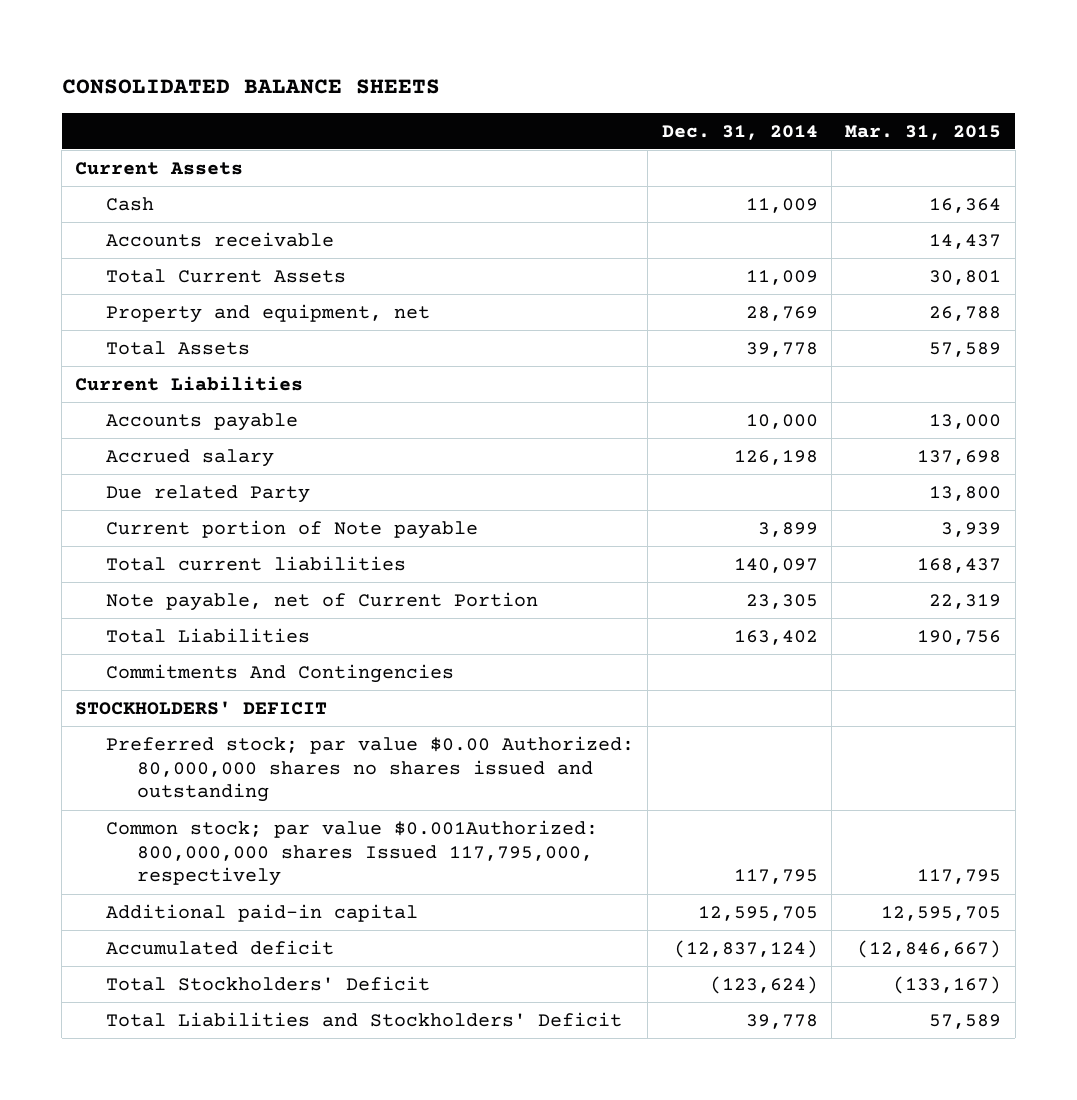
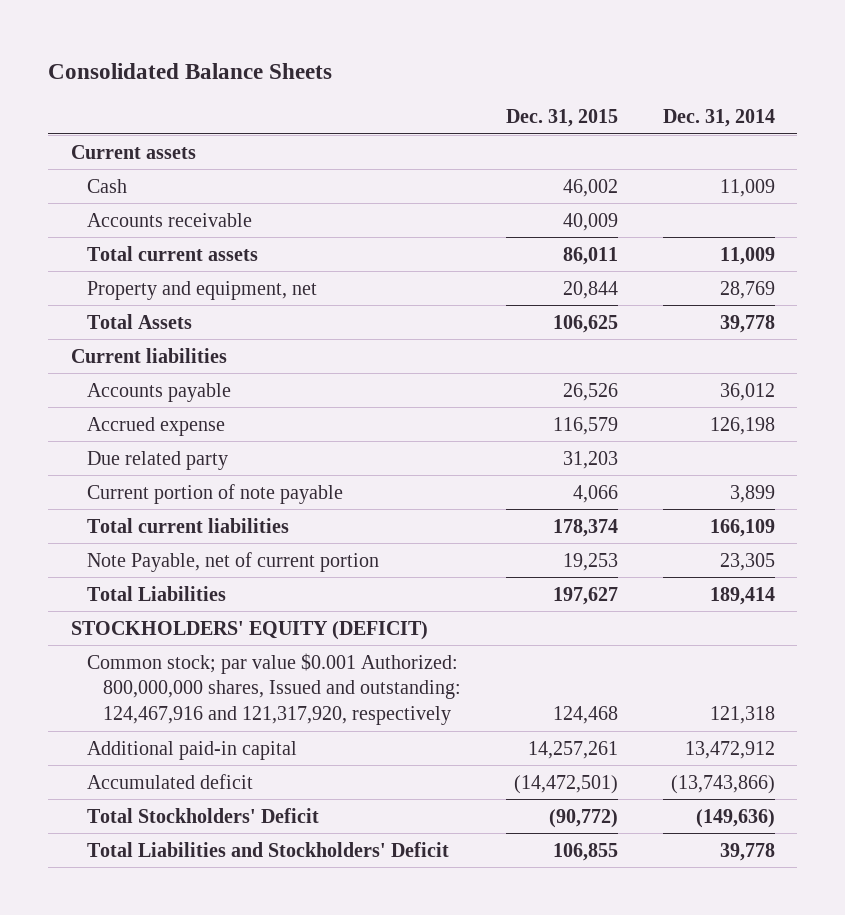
[61,78,440,94] CONSOLIDATED BALANCE SHEETS -> [48,63,333,80] Consolidated Balance Sheets
[845,124,1002,140] Mar. 31, 2015 -> none
none -> [505,109,618,128] Dec. 31, 2015
[75,161,244,175] Current Assets -> [70,144,196,159] Current assets
[106,268,347,283] Total Current Assets -> [86,245,258,261] Total current assets
[106,663,455,683] Commitments And Contingencies -> none
[106,735,635,803] Preferred stock; par value $0.00 Authorized: 80,000,000 shares no shares issued and outstanding -> none
[75,375,304,391] Current Liabilities -> [70,347,227,363] Current liabilities
[745,413,818,429] 10,000 -> [719,382,775,401] 36,012
[106,448,275,467] Accrued salary -> [86,416,225,436] Accrued expense
[106,484,311,503] Due related Party -> [86,450,228,470] Due related party
[106,519,479,539] Current portion of Note payable -> [86,483,343,504] Current portion of note payable
[733,557,818,573] 140,097 -> [709,518,775,537] 166,109
[106,591,539,611] Note payable, net of Current Portion -> [86,551,379,572] Note Payable, net of current portion
[733,629,818,645] 163,402 -> [709,586,775,605] 189,414
[75,700,328,715] STOCKHOLDERS' DEFICIT -> [70,620,428,640] STOCKHOLDERS' EQUITY (DEFICIT)
[106,819,599,887] Common stock; par value $0.001Authorized: 800,000,000 shares Issued 117,795,000, respectively -> [86,652,462,726] Common stock; par value $0.001 Authorized: 800,000,000 shares, Issued and outstanding: 124,467,916 and 121,317,920, respectively
[733,869,818,885] 117,795 -> [709,706,775,725] 121,318
[697,905,818,921] 12,595,705 -> [684,740,775,759] 13,472,912
[673,939,818,958] (12,837,124) -> [670,774,775,794] (13,743,866)
[709,975,818,994] (123,624) -> [695,808,775,828] (149,636)

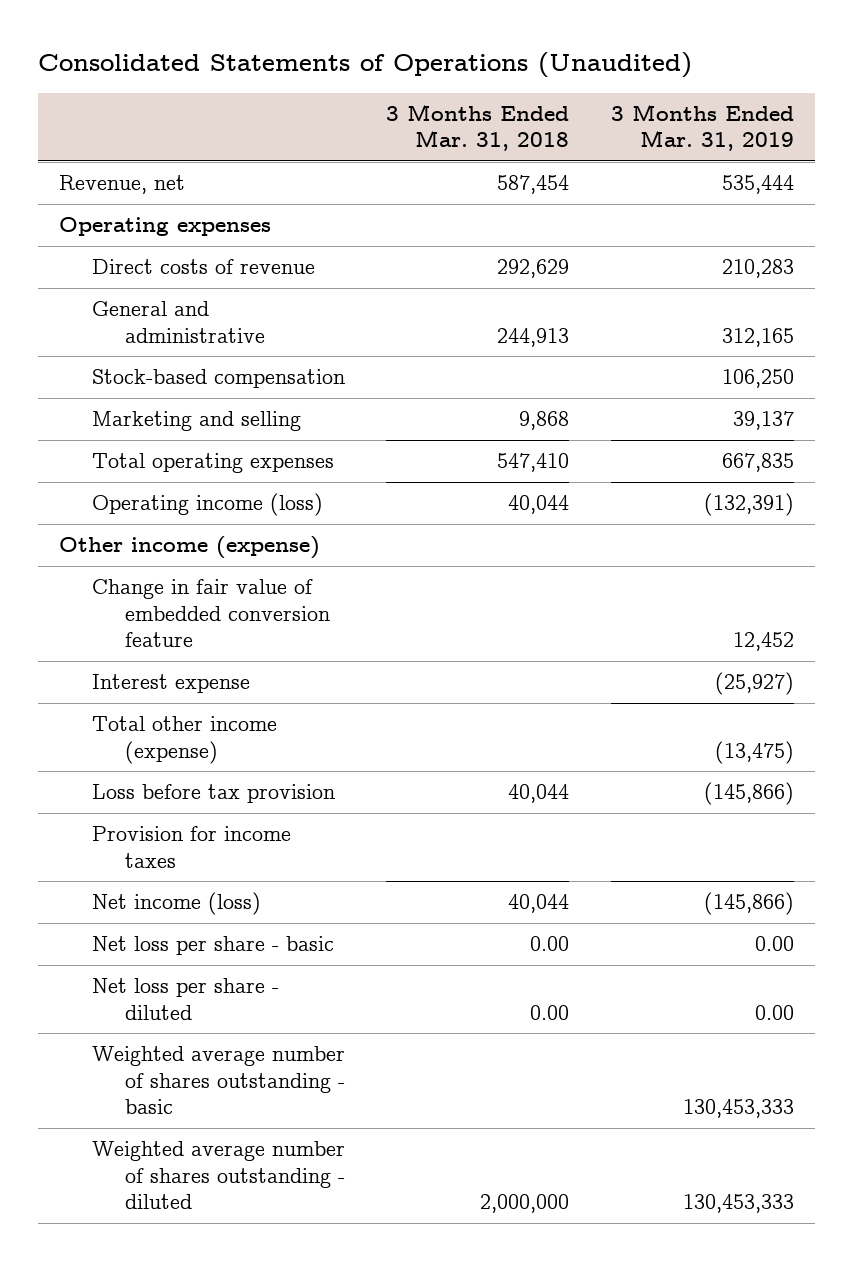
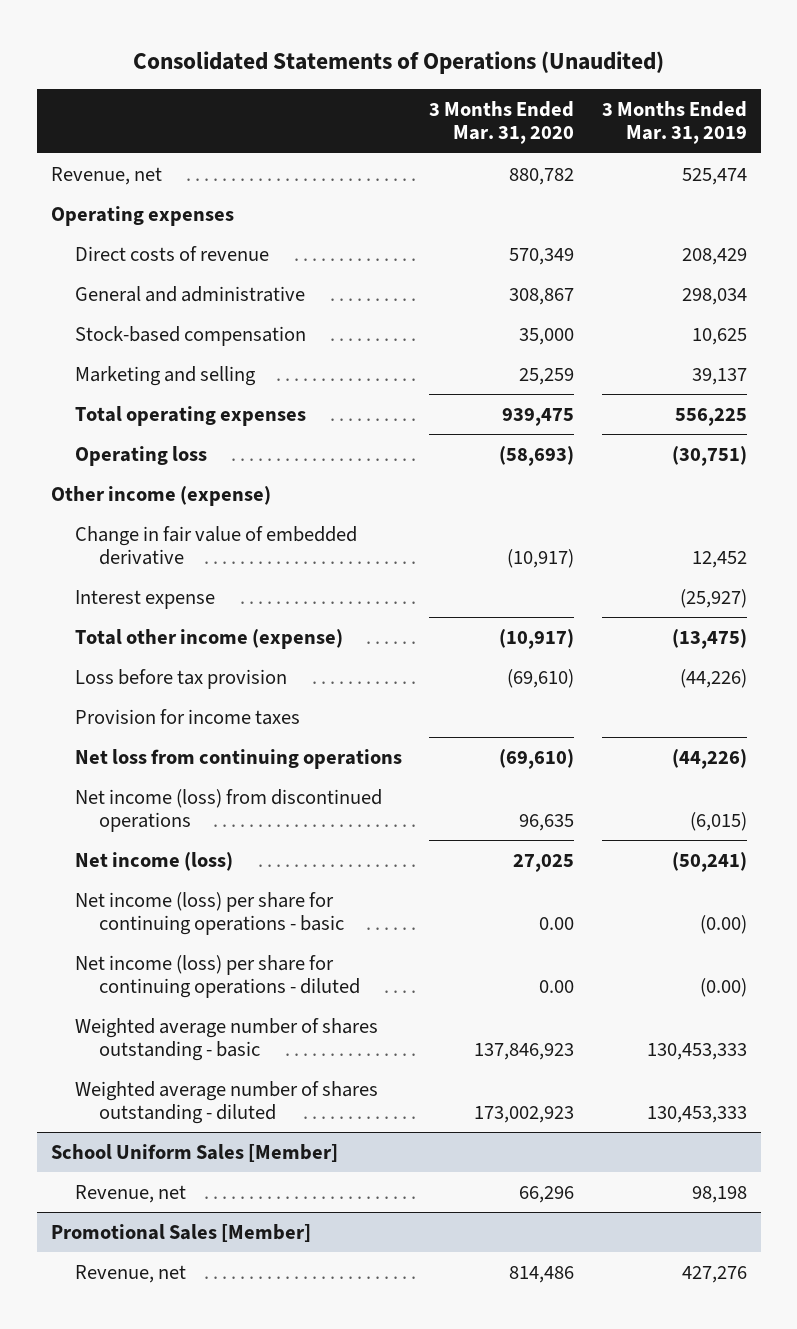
[386,104,570,152] 3 Months Ended Mar. 31, 2018 -> none
none -> [429,100,575,145] 3 Months Ended Mar. 31, 2020
[722,175,795,195] 535,444 -> [681,167,747,185] 525,474
[722,259,795,279] 210,283 -> [681,247,747,265] 208,429
[722,327,795,347] 312,165 -> [681,287,747,305] 298,034
[722,369,795,389] 106,250 -> [691,327,747,345] 10,625
[722,453,795,473] 667,835 -> [674,407,747,426] 556,225
[91,493,323,517] Operating income (loss) -> [75,445,208,466] Operating loss
[704,493,795,517] (132,391) -> [671,445,747,466] (30,751)
[91,579,330,648] Change in fair value of embedded conversion feature -> [75,525,358,566] Change in fair value of embedded derivative
[704,782,795,806] (145,866) -> [679,668,747,688] (44,226)
none -> [75,748,403,769] Net loss from continuing operations
none -> [75,788,383,833] Net income (loss) from discontinued operations
[704,892,795,916] (145,866) -> [671,851,747,872] (50,241)
[91,936,334,956] Net loss per share - basic -> [75,891,345,936] Net income (loss) per share for continuing operations - basic
[755,936,795,952] 0.00 -> [699,915,747,935] (0.00)
[91,978,279,1020] Net loss per share - diluted -> [75,954,361,999] Net income (loss) per share for continuing operations - diluted
[755,1004,795,1020] 0.00 -> [699,978,747,998] (0.00)
none -> [50,1143,338,1162] School Uniform Sales [Member]
none -> [75,1184,187,1203] Revenue, net
none -> [50,1223,311,1242] Promotional Sales [Member]
none -> [75,1264,187,1283] Revenue, net

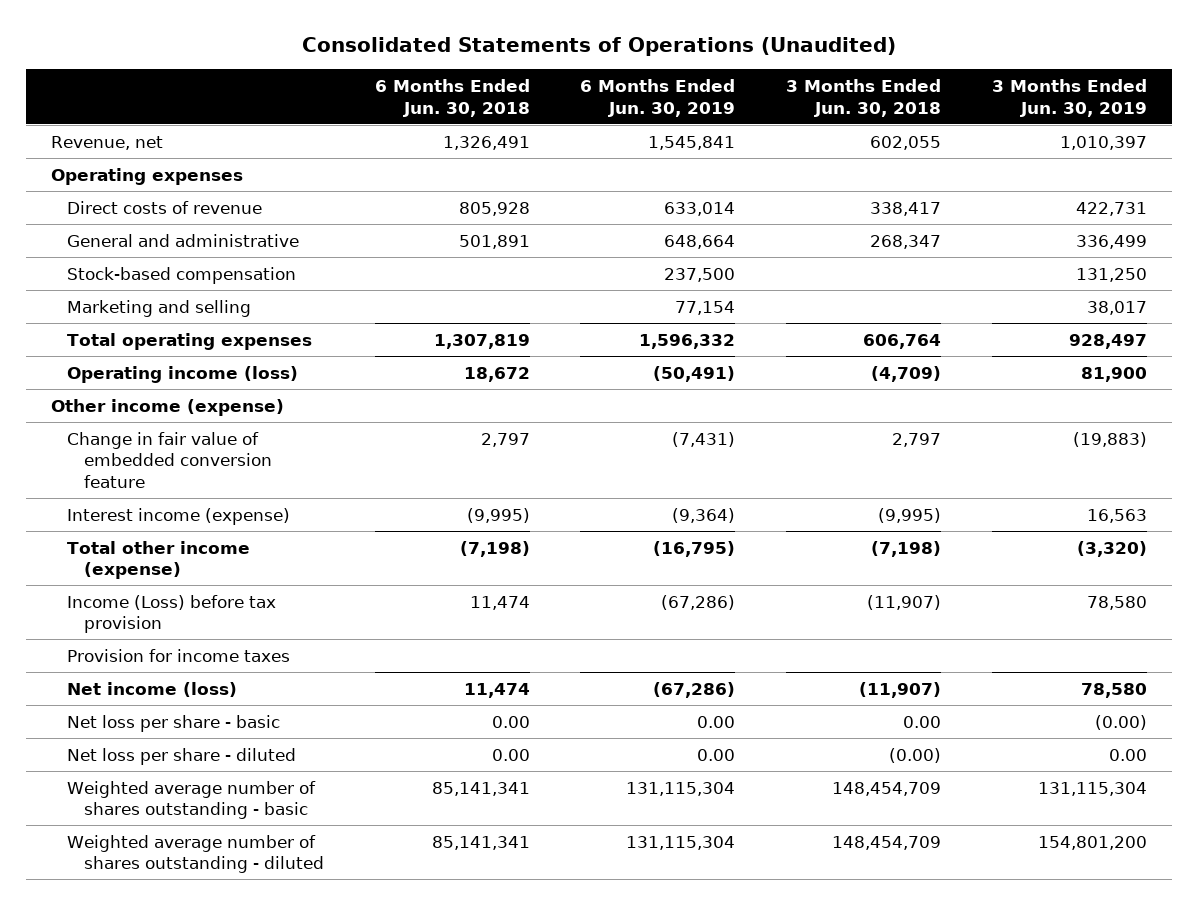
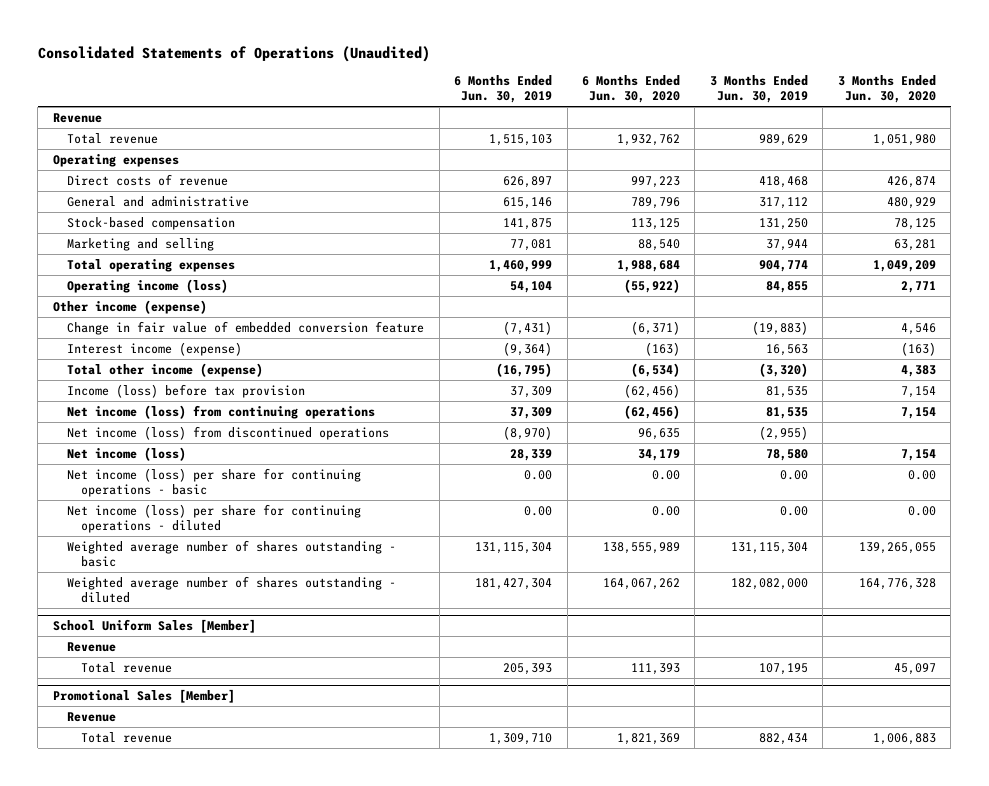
[374,78,530,117] 6 Months Ended Jun. 30, 2018 -> none
[785,78,941,117] 3 Months Ended Jun. 30, 2018 -> none
none -> [581,75,680,104] 6 Months Ended Jun. 30, 2020
none -> [837,75,936,104] 3 Months Ended Jun. 30, 2020
none -> [52,112,102,123] Revenue
[50,135,163,150] Revenue, net -> [67,132,159,144] Total revenue
[648,135,736,150] 1,545,841 -> [489,133,553,146] 1,515,103
[1059,135,1147,150] 1,010,397 -> [758,133,808,146] 989,629
[664,201,736,216] 633,014 -> [503,175,553,188] 626,897
[1075,201,1147,216] 422,731 -> [758,175,808,188] 418,468
[664,234,736,249] 648,664 -> [503,196,553,209] 615,146
[1075,234,1147,249] 336,499 -> [758,196,808,209] 317,112
[664,267,736,282] 237,500 -> [503,217,553,230] 141,875
[675,300,736,315] 77,154 -> [510,238,553,251] 77,081
[1086,300,1147,315] 38,017 -> [765,238,808,251] 37,944
[639,333,736,349] 1,596,332 -> [489,259,553,272] 1,460,999
[1068,333,1147,349] 928,497 -> [758,259,808,272] 904,774
[653,365,736,382] (50,491) -> [510,280,553,293] 54,104
[1080,366,1147,382] 81,900 -> [765,280,808,293] 84,855
[67,648,291,662] Provision for income taxes -> none
[67,594,277,634] Income (Loss) before tax provision -> [67,383,306,398] Income (loss) before tax provision
[661,594,736,610] (67,286) -> [510,385,553,398] 37,309
[1086,595,1147,610] 78,580 -> [765,385,808,398] 81,535
none -> [67,404,376,419] Net income (loss) from continuing operations
none -> [67,425,390,440] Net income (loss) from discontinued operations
[653,681,736,698] (67,286) -> [510,448,553,461] 28,339
[67,714,281,732] Net loss per share - basic -> [67,467,362,498] Net income (loss) per share for continuing operations - basic
[1094,714,1147,730] (0.00) -> [779,469,808,480] 0.00
[67,747,297,765] Net loss per share - diluted -> [67,503,362,534] Net income (loss) per share for continuing operations - diluted
[626,835,736,850] 131,115,304 -> [475,577,553,590] 181,427,304
[1037,835,1147,850] 154,801,200 -> [730,577,808,590] 182,082,000
none -> [52,619,256,634] School Uniform Sales [Member]
none -> [67,641,117,652] Revenue
none -> [81,661,173,673] Total revenue
none -> [52,689,235,704] Promotional Sales [Member]
none -> [67,711,117,722] Revenue
none -> [81,731,173,743] Total revenue

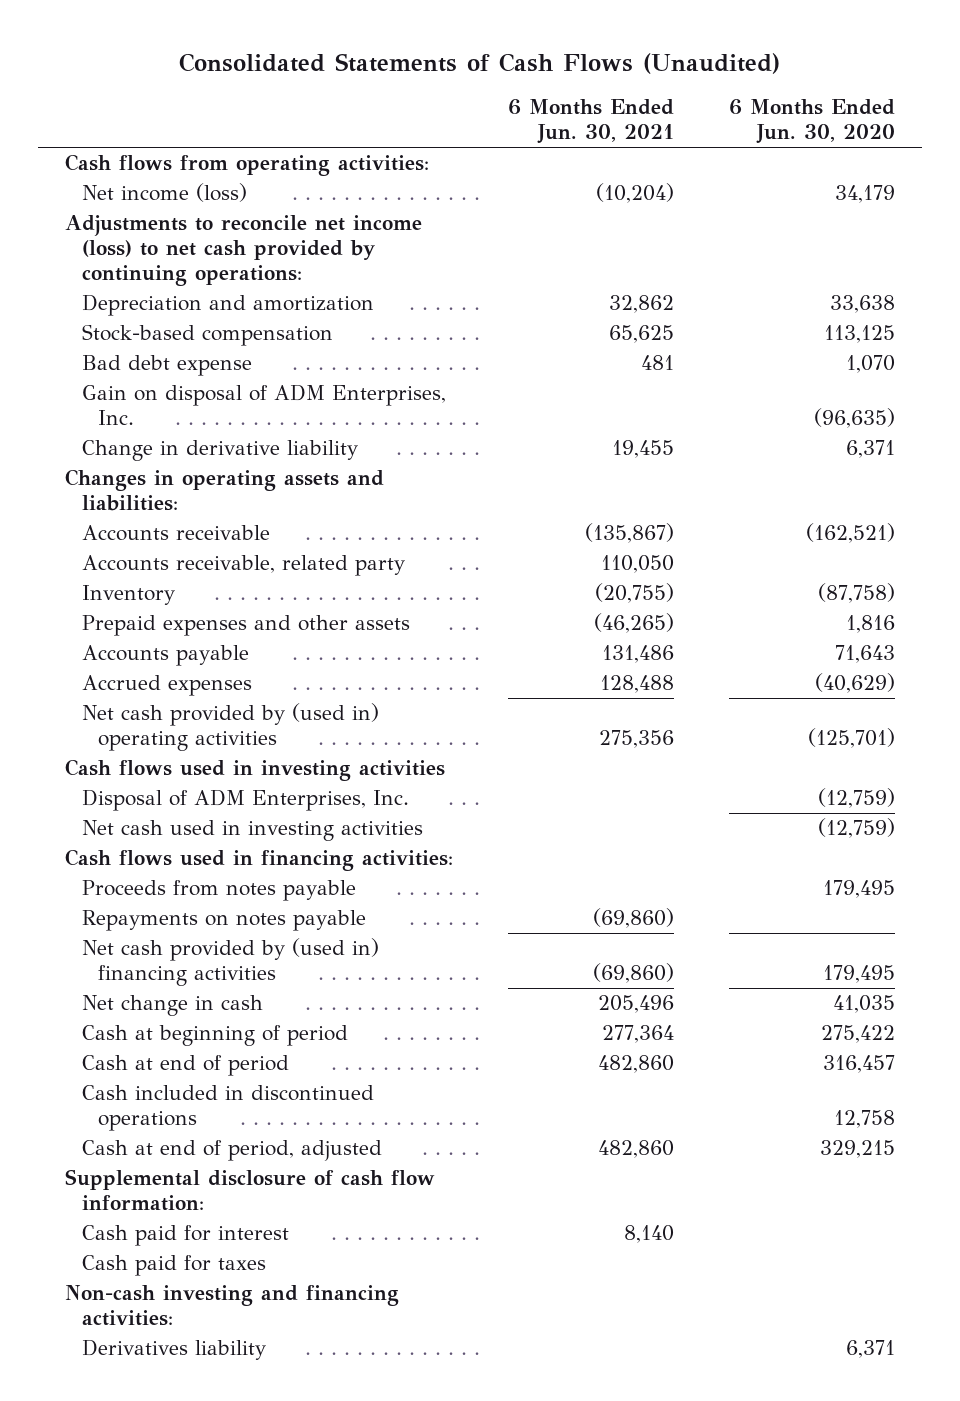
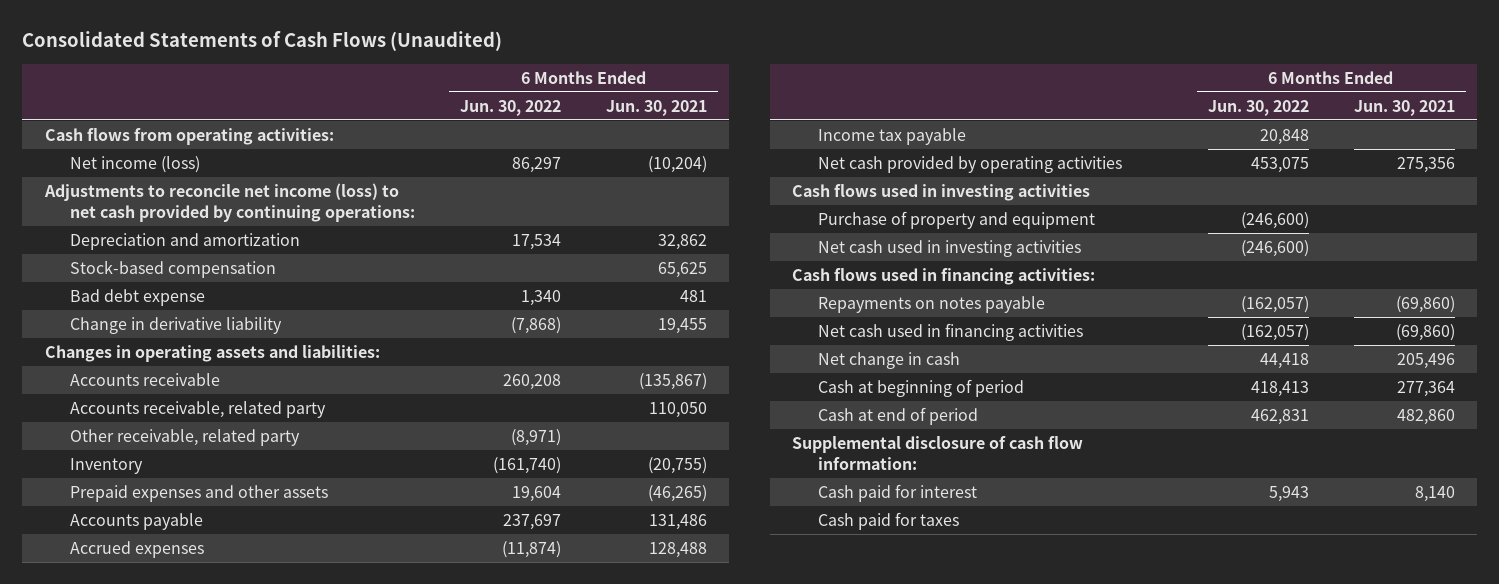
[728,99,895,145] 6 Months Ended Jun. 30, 2020 -> none
none -> [460,99,562,116] Jun. 30, 2022
[81,384,446,426] Gain on disposal of ADM Enterprises, Inc. -> none
none -> [70,428,301,446] Other receivable, related party
none -> [818,127,967,145] Income tax payable
[81,703,379,752] Net cash provided by (used in) operating activities -> [818,155,1123,173] Net cash provided by operating activities
[81,789,409,812] Disposal of ADM Enterprises, Inc. -> none
none -> [818,210,1096,229] Purchase of property and equipment
[81,880,356,902] Proceeds from notes payable -> none
[81,938,379,987] Net cash provided by (used in) financing activities -> [818,322,1084,341] Net cash used in financing activities
[81,1085,374,1132] Cash included in discontinued operations -> none
[81,1140,382,1162] Cash at end of period, adjusted -> none
[65,1285,400,1327] Non-cash investing and financing activities: -> none
[81,1339,266,1361] Derivatives liability -> none

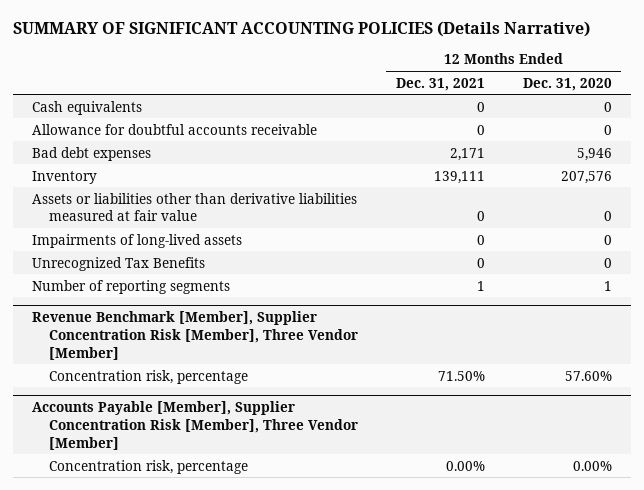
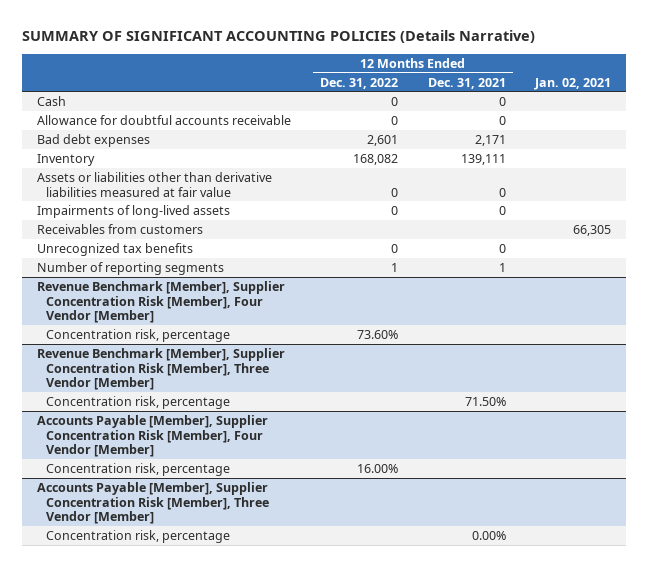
[522,77,612,91] Dec. 31, 2020 -> none
none -> [320,77,399,89] Dec. 31, 2022
none -> [534,77,612,90] Jan. 02, 2021
[31,100,142,115] Cash equivalents -> [36,95,66,106] Cash
none -> [36,223,203,234] Receivables from customers
[31,256,205,271] Unrecognized Tax Benefits -> [36,242,193,256] Unrecognized tax benefits
none -> [36,280,285,324] Revenue Benchmark [Member], Supplier Concentration Risk [Member], Four Vendor [Member]
none -> [46,328,231,342] Concentration risk, percentage
none -> [36,414,268,458] Accounts Payable [Member], Supplier Concentration Risk [Member], Four Vendor [Member]
none -> [46,462,231,476] Concentration risk, percentage

